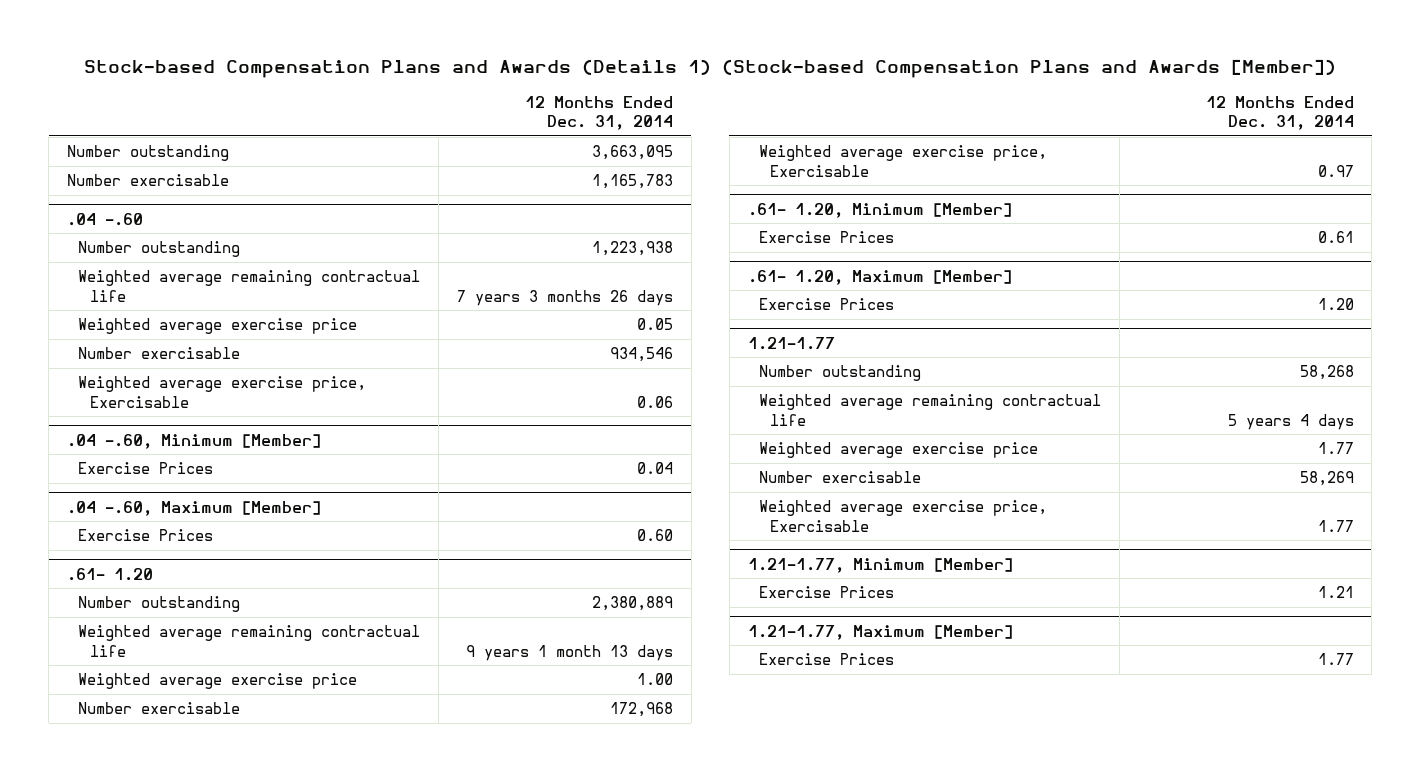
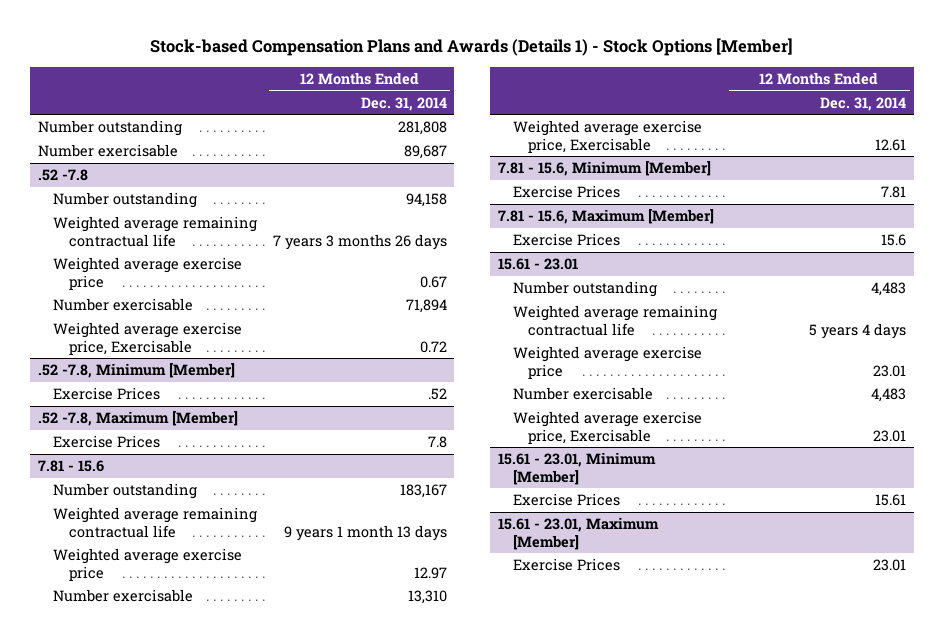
[84,58,1337,78] Stock-based Compensation Plans and Awards (Details 1) (Stock-based Compensation Plans and Awards [Member]) -> [150,38,794,57] Stock-based Compensation Plans and Awards (Details 1) - Stock Options [Member]
[592,145,674,161] 3,663,095 -> [397,121,447,136] 281,808
[592,174,674,190] 1,165,783 -> [403,145,447,160] 89,687
[67,212,144,226] .04 -.60 -> [37,169,88,182] .52 -7.8
[592,241,674,257] 1,223,938 -> [405,193,447,208] 94,158
[67,433,322,449] .04 -.60, Minimum [Member] -> none
[67,500,322,516] .04 -.60, Maximum [Member] -> none
[637,318,674,331] 0.05 -> [419,275,447,288] 0.67
[610,347,674,363] 934,546 -> [405,299,447,314] 71,894
[637,395,674,408] 0.06 -> [419,340,447,353] 0.72
none -> [37,363,235,379] .52 -7.8, Minimum [Member]
[637,462,674,475] 0.04 -> [427,388,447,401] .52
none -> [37,411,238,427] .52 -7.8, Maximum [Member]
[637,529,674,542] 0.60 -> [427,436,447,449] 7.8
[67,567,154,581] .61- 1.20 -> [37,460,104,473] 7.81 - 15.6
[592,596,674,612] 2,380,889 -> [399,484,447,499] 183,167
[747,202,1012,218] .61- 1.20, Minimum [Member] -> none
[747,269,1012,285] .61- 1.20, Maximum [Member] -> none
[637,673,674,686] 1.00 -> [413,566,447,579] 12.97
[610,702,674,718] 172,968 -> [407,590,447,605] 13,310
[1317,164,1354,177] 0.97 -> [875,138,907,151] 12.61
none -> [497,161,711,177] 7.81 - 15.6, Minimum [Member]
[1317,231,1354,244] 0.61 -> [881,186,907,199] 7.81
none -> [497,209,714,225] 7.81 - 15.6, Maximum [Member]
[1317,298,1354,311] 1.20 -> [881,234,907,247] 15.6
[747,336,835,350] 1.21-1.77 -> [497,258,578,271] 15.61 - 23.01
[1299,365,1354,381] 58,268 -> [871,282,907,297] 4,483
[747,557,1013,573] 1.21-1.77, Minimum [Member] -> none
[747,624,1013,640] 1.21-1.77, Maximum [Member] -> none
[1317,442,1354,455] 1.77 -> [873,364,907,377] 23.01
[1299,471,1354,487] 58,269 -> [871,388,907,403] 4,483
[1317,519,1354,532] 1.77 -> [873,429,907,442] 23.01
none -> [497,452,656,485] 15.61 - 23.01, Minimum [Member]
[1317,586,1354,599] 1.21 -> [875,494,907,507] 15.61
none -> [497,517,659,550] 15.61 - 23.01, Maximum [Member]
[1317,653,1354,666] 1.77 -> [873,559,907,572] 23.01

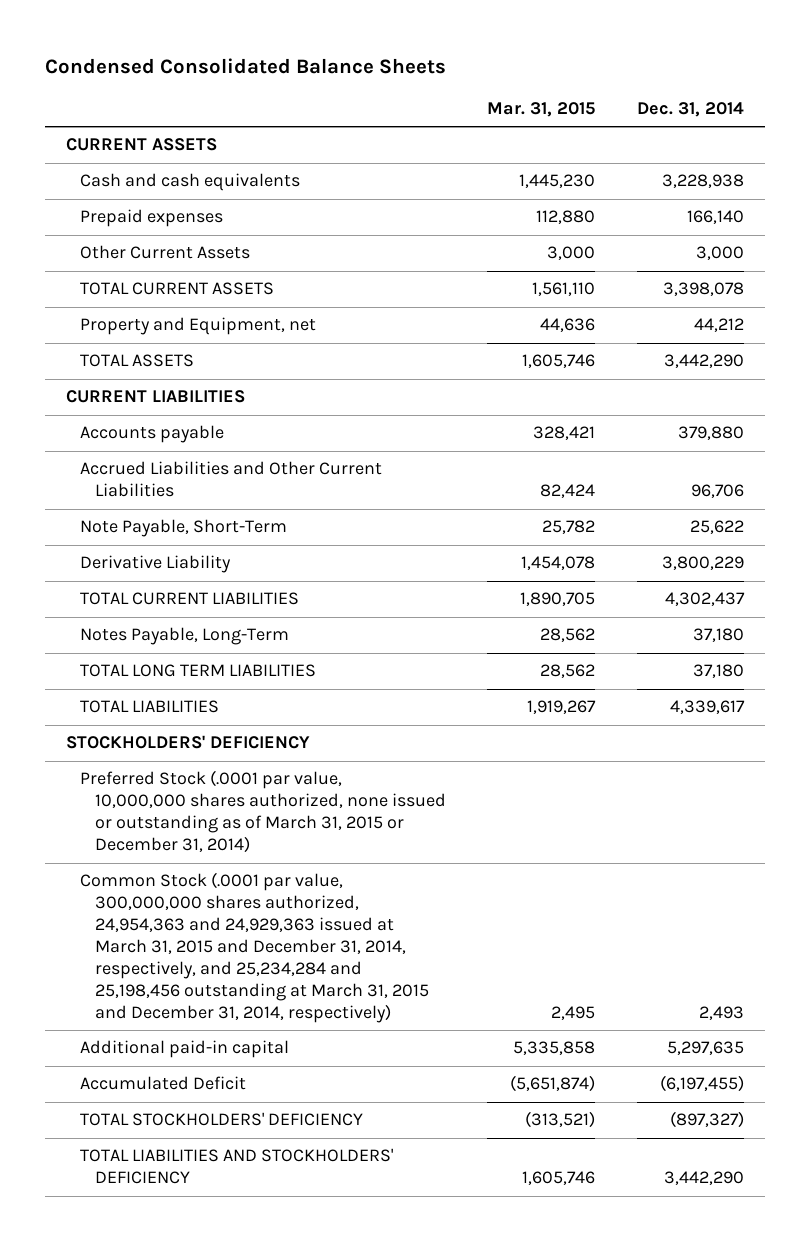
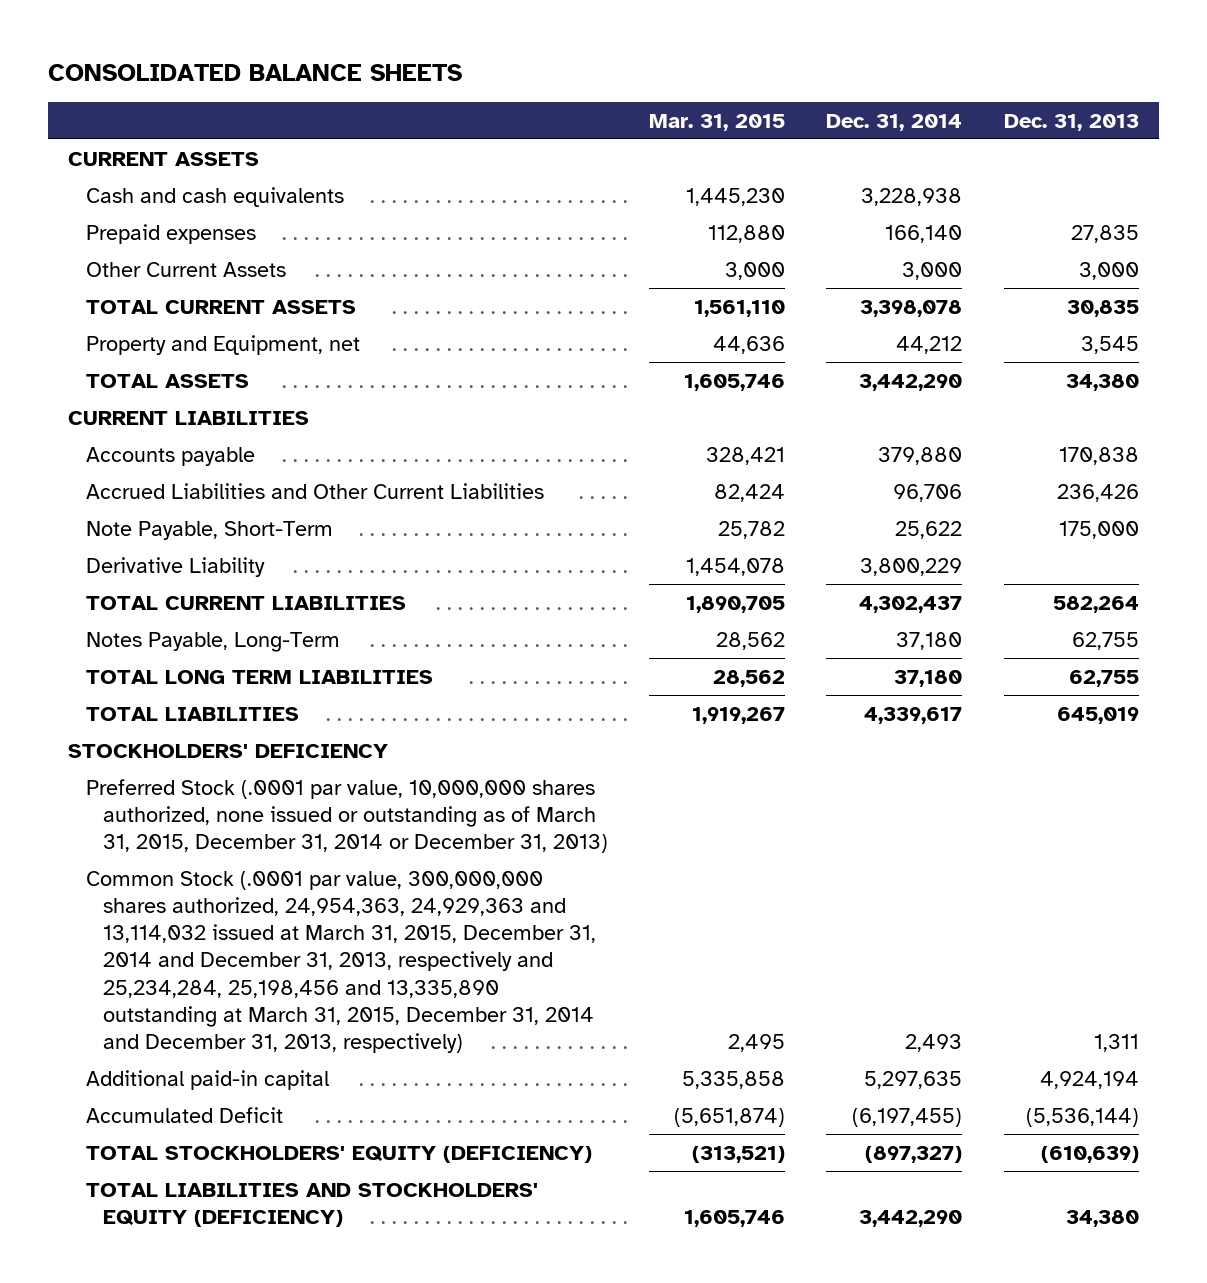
[45,57,447,74] Condensed Consolidated Balance Sheets -> [47,63,462,81] CONSOLIDATED BALANCE SHEETS
none -> [1003,113,1139,131] Dec. 31, 2013
[80,770,446,854] Preferred Stock (.0001 par value, 10,000,000 shares authorized, none issued or outstanding as of March 31, 2015 or December 31, 2014) -> [85,778,608,854] Preferred Stock (.0001 par value, 10,000,000 shares authorized, none issued or outstanding as of March 31, 2015, December 31, 2014 or December 31, 2013)
[80,872,429,1024] Common Stock (.0001 par value, 300,000,000 shares authorized, 24,954,363 and 24,929,363 issued at March 31, 2015 and December 31, 2014, respectively, and 25,234,284 and 25,198,456 outstanding at March 31, 2015 and December 31, 2014, respectively) -> [85,870,596,1054] Common Stock (.0001 par value, 300,000,000 shares authorized, 24,954,363, 24,929,363 and 13,114,032 issued at March 31, 2015, December 31, 2014 and December 31, 2013, respectively and 25,234,284, 25,198,456 and 13,335,890 outstanding at March 31, 2015, December 31, 2014 and December 31, 2013, respectively)
[80,1112,364,1127] TOTAL STOCKHOLDERS' DEFICIENCY -> [85,1145,592,1163] TOTAL STOCKHOLDERS' EQUITY (DEFICIENCY)
[80,1148,394,1185] TOTAL LIABILITIES AND STOCKHOLDERS' DEFICIENCY -> [85,1182,538,1227] TOTAL LIABILITIES AND STOCKHOLDERS' EQUITY (DEFICIENCY)

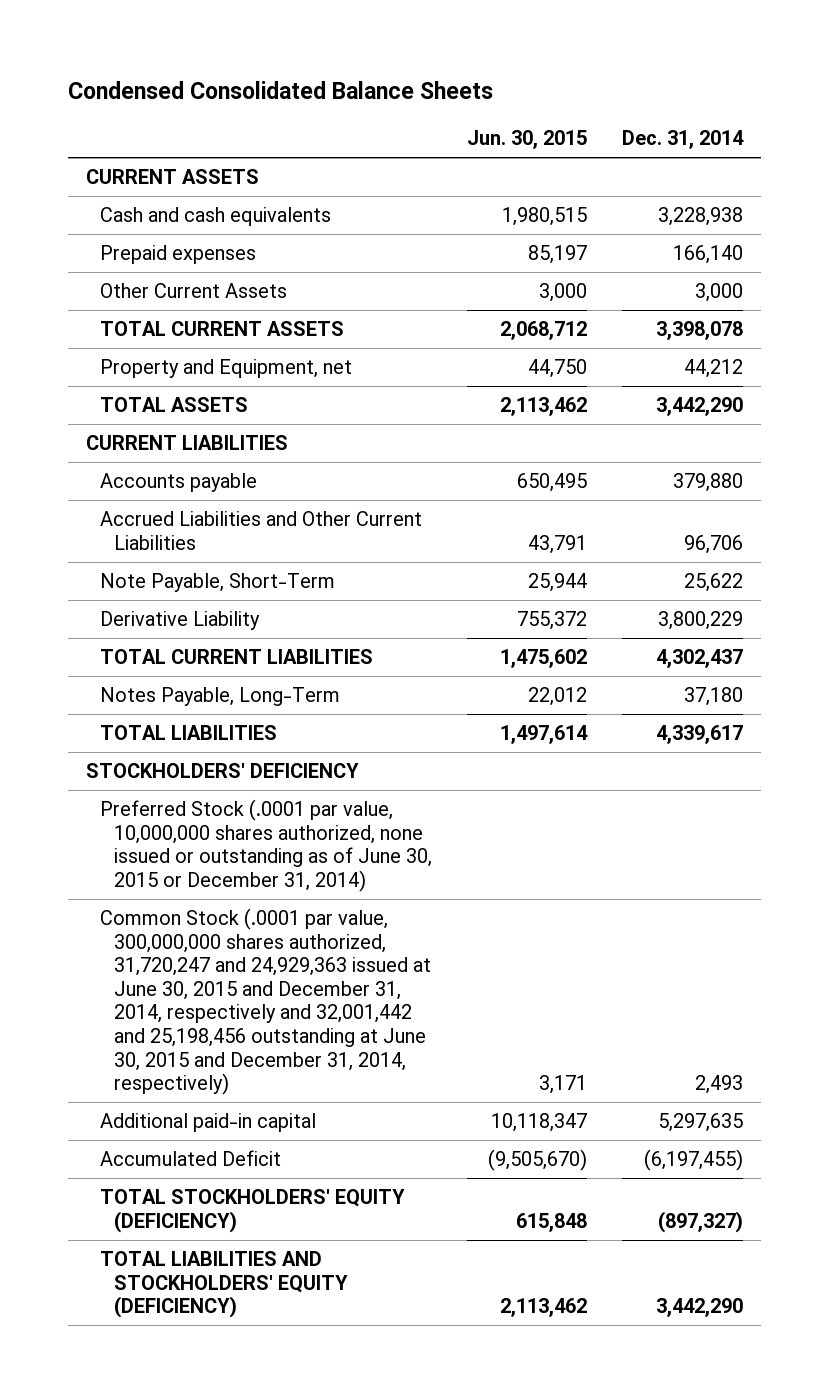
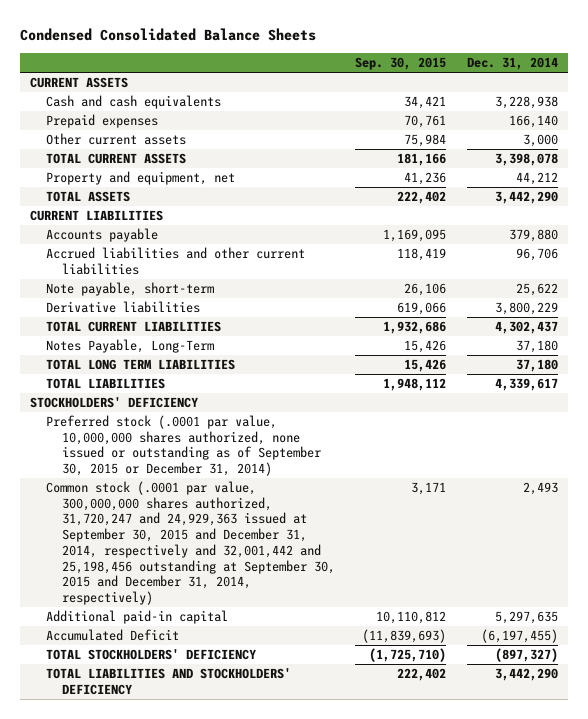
[467,130,588,150] Jun. 30, 2015 -> none
none -> [355,57,447,71] Sep. 30, 2015
[99,283,287,299] Other Current Assets -> [46,133,187,146] Other current assets
[99,359,352,379] Property and Equipment, net -> [46,171,236,186] Property and equipment, net
[99,511,422,550] Accrued Liabilities and Other Current Liabilities -> [46,247,306,275] Accrued liabilities and other current liabilities
[99,573,335,593] Note Payable, Short-Term -> [46,282,215,297] Note payable, short-term
[99,611,260,631] Derivative Liability -> [46,301,201,314] Derivative liabilities
none -> [46,359,236,371] TOTAL LONG TERM LIABILITIES
[99,799,432,892] Preferred Stock (.0001 par value, 10,000,000 shares authorized, none issued or outstanding as of June 30, 2015 or December 31, 2014) -> [46,415,322,477] Preferred stock (.0001 par value, 10,000,000 shares authorized, none issued or outstanding as of September 30, 2015 or December 31, 2014)
[99,908,431,1096] Common Stock (.0001 par value, 300,000,000 shares authorized, 31,720,247 and 24,929,363 issued at June 30, 2015 and December 31, 2014, respectively and 32,001,442 and 25,198,456 outstanding at June 30, 2015 and December 31, 2014, respectively) -> [46,481,336,606] Common stock (.0001 par value, 300,000,000 shares authorized, 31,720,247 and 24,929,363 issued at September 30, 2015 and December 31, 2014, respectively and 32,001,442 and 25,198,456 outstanding at September 30, 2015 and December 31, 2014, respectively)
[99,1189,405,1233] TOTAL STOCKHOLDERS' EQUITY (DEFICIENCY) -> [46,649,257,661] TOTAL STOCKHOLDERS' DEFICIENCY
[99,1251,348,1319] TOTAL LIABILITIES AND STOCKHOLDERS' EQUITY (DEFICIENCY) -> [46,668,292,695] TOTAL LIABILITIES AND STOCKHOLDERS' DEFICIENCY

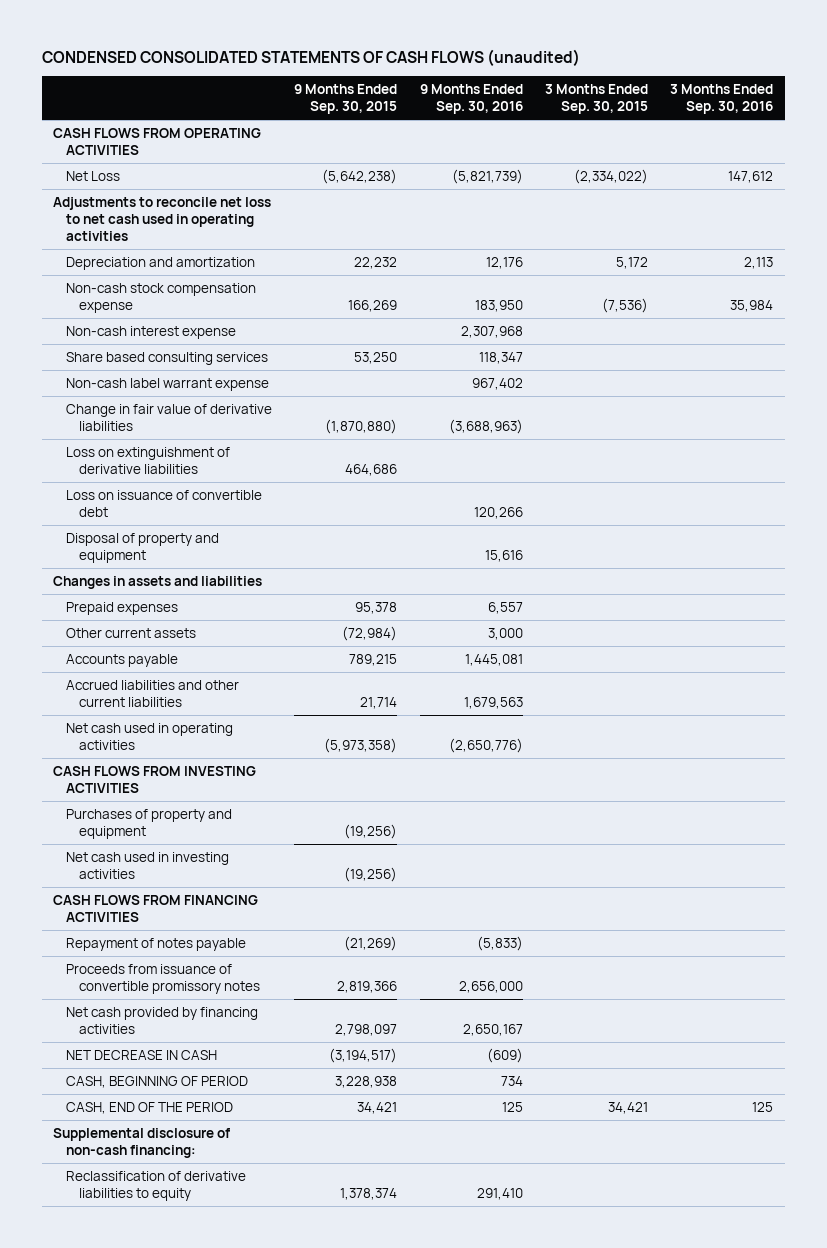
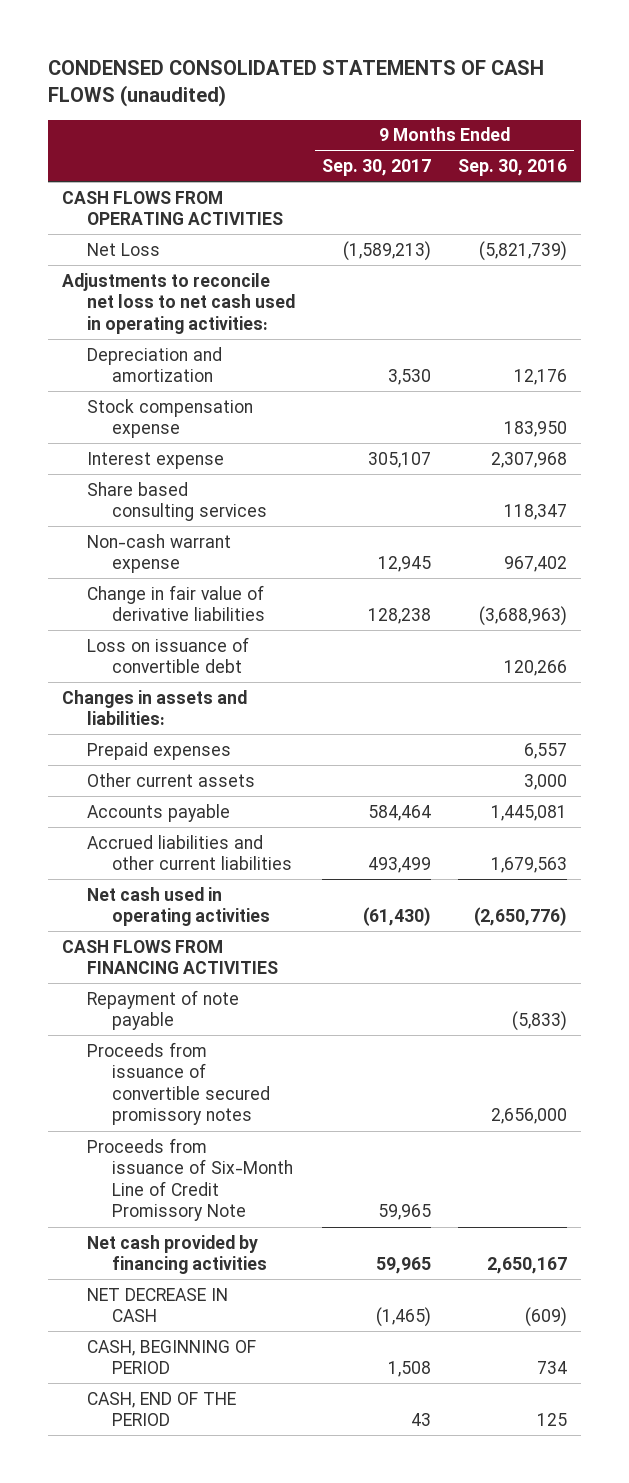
[294,84,398,115] 9 Months Ended Sep. 30, 2015 -> none
[545,84,649,115] 3 Months Ended Sep. 30, 2015 -> none
[670,84,774,115] 3 Months Ended Sep. 30, 2016 -> none
none -> [322,159,432,177] Sep. 30, 2017
[53,196,272,242] Adjustments to reconcile net loss to net cash used in operating activities -> [61,272,296,334] Adjustments to reconcile net loss to net cash used in operating activities:
[66,282,257,314] Non-cash stock compensation expense -> [87,398,254,439] Stock compensation expense
[66,325,237,339] Non-cash interest expense -> [87,451,225,469] Interest expense
[66,377,270,391] Non-cash label warrant expense -> [87,533,232,574] Non-cash warrant expense
[66,446,231,475] Loss on extinguishment of derivative liabilities -> none
[66,532,220,564] Disposal of property and equipment -> none
[53,575,263,589] Changes in assets and liabilities -> [61,689,247,726] Changes in assets and liabilities:
[53,765,257,794] CASH FLOWS FROM INVESTING ACTIVITIES -> none
[66,808,233,840] Purchases of property and equipment -> none
[66,851,230,880] Net cash used in investing activities -> none
[66,937,247,951] Repayment of notes payable -> [87,989,240,1031] Repayment of note payable
[66,963,260,995] Proceeds from issuance of convertible promissory notes -> [87,1041,271,1126] Proceeds from issuance of convertible secured promissory notes
none -> [87,1137,294,1222] Proceeds from issuance of Six-Month Line of Credit Promissory Note
[53,1127,231,1159] Supplemental disclosure of non-cash financing: -> none
[66,1170,247,1202] Reclassification of derivative liabilities to equity -> none

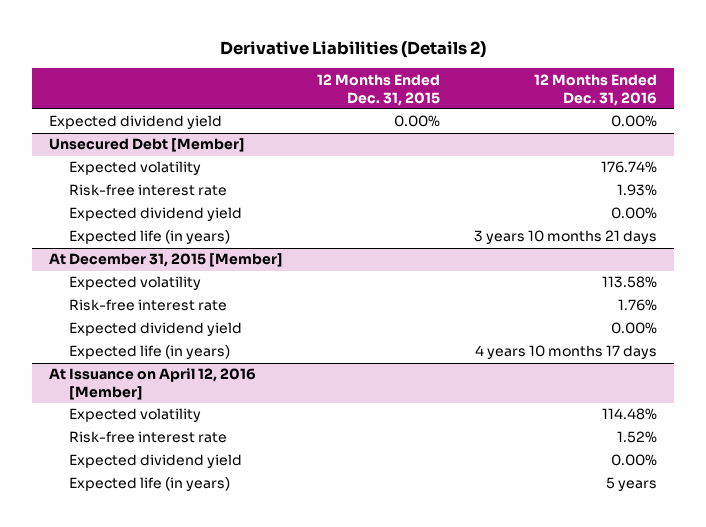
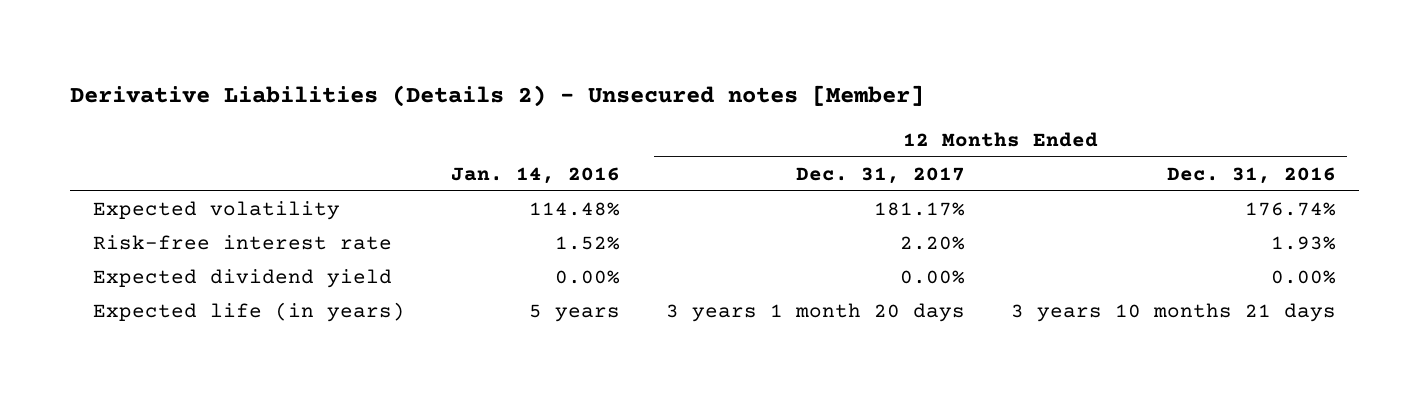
[219,41,486,59] Derivative Liabilities (Details 2) -> [69,84,924,107] Derivative Liabilities (Details 2) - Unsecured notes [Member]
[316,73,440,106] 12 Months Ended Dec. 31, 2015 -> none
none -> [450,166,620,184] Jan. 14, 2016
none -> [795,166,965,184] Dec. 31, 2017
[49,115,223,130] Expected dividend yield -> none
[49,138,246,153] Unsecured Debt [Member] -> none
[49,253,284,268] At December 31, 2015 [Member] -> none
[69,276,202,291] Expected volatility -> none
[69,299,228,312] Risk-free interest rate -> none
[69,322,243,337] Expected dividend yield -> none
[69,345,231,360] Expected life (in years) -> none
[49,368,257,401] At Issuance on April 12, 2016 [Member] -> none
[69,408,202,423] Expected volatility -> none
[69,431,228,444] Risk-free interest rate -> none
[69,454,243,469] Expected dividend yield -> none
[69,477,231,492] Expected life (in years) -> none

